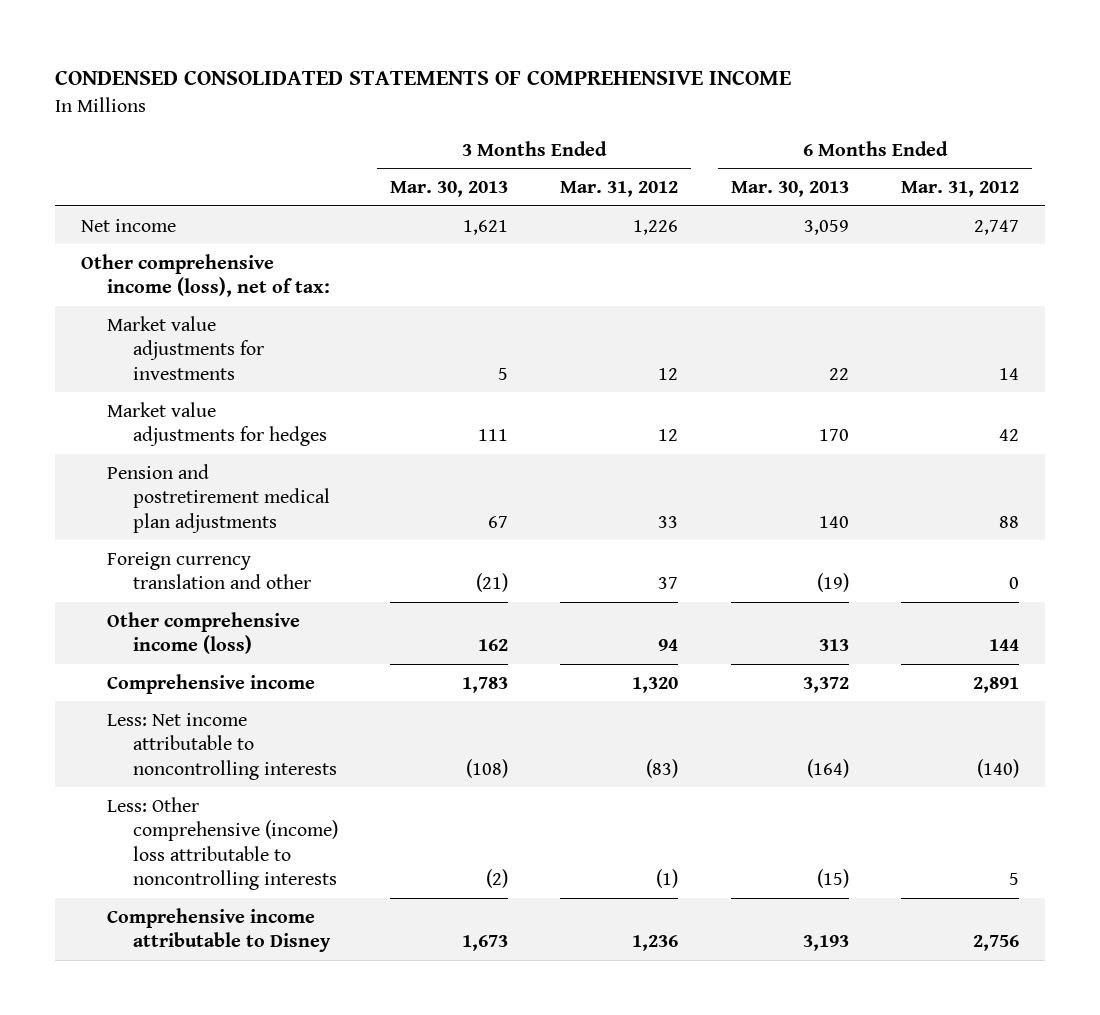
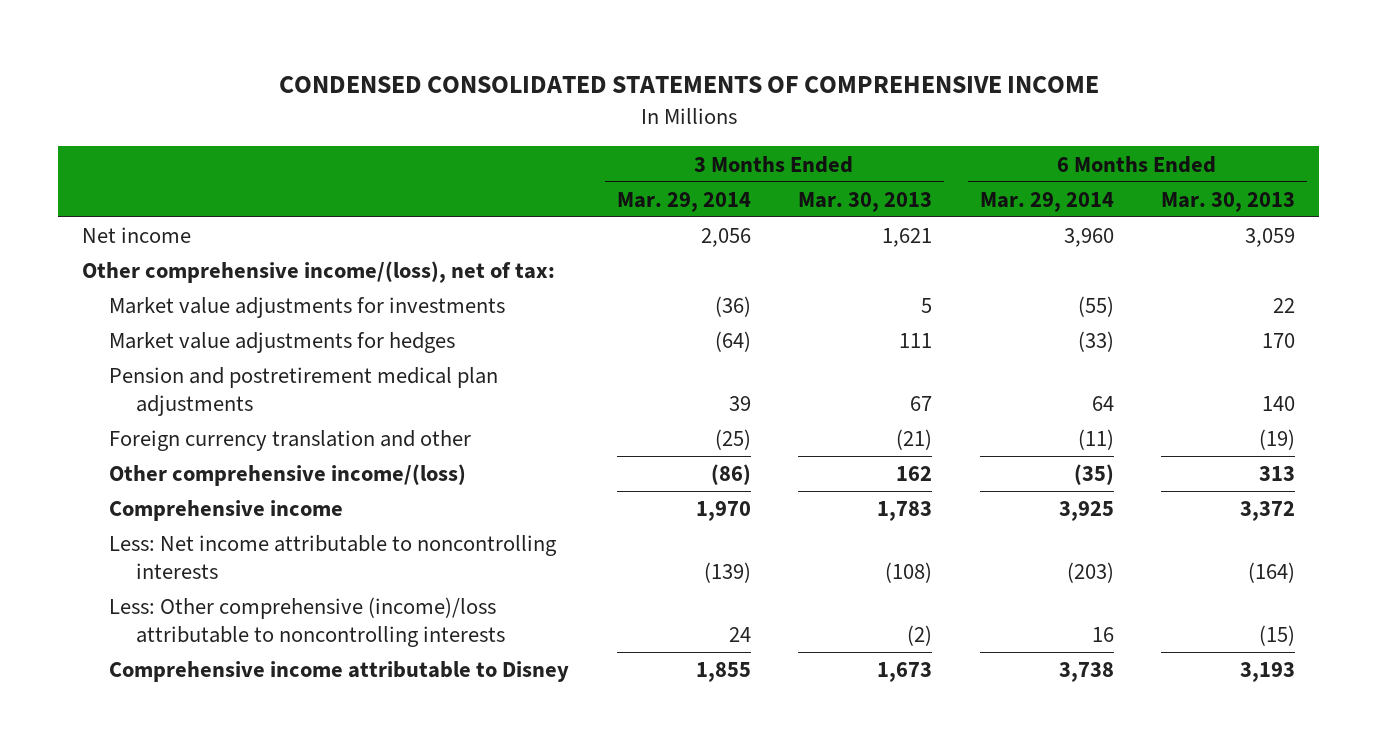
[560,181,679,198] Mar. 31, 2012 -> none
[901,181,1020,198] Mar. 31, 2012 -> none
none -> [616,191,751,212] Mar. 29, 2014
none -> [979,191,1114,212] Mar. 29, 2014
[81,253,330,298] Other comprehensive income (loss), net of tax: -> [82,261,556,284] Other comprehensive income/(loss), net of tax:
[106,611,300,655] Other comprehensive income (loss) -> [109,464,467,487] Other comprehensive income/(loss)
[106,796,338,890] Less: Other comprehensive (income) loss attributable to noncontrolling interests -> [109,597,506,647] Less: Other comprehensive (income)/loss attributable to noncontrolling interests

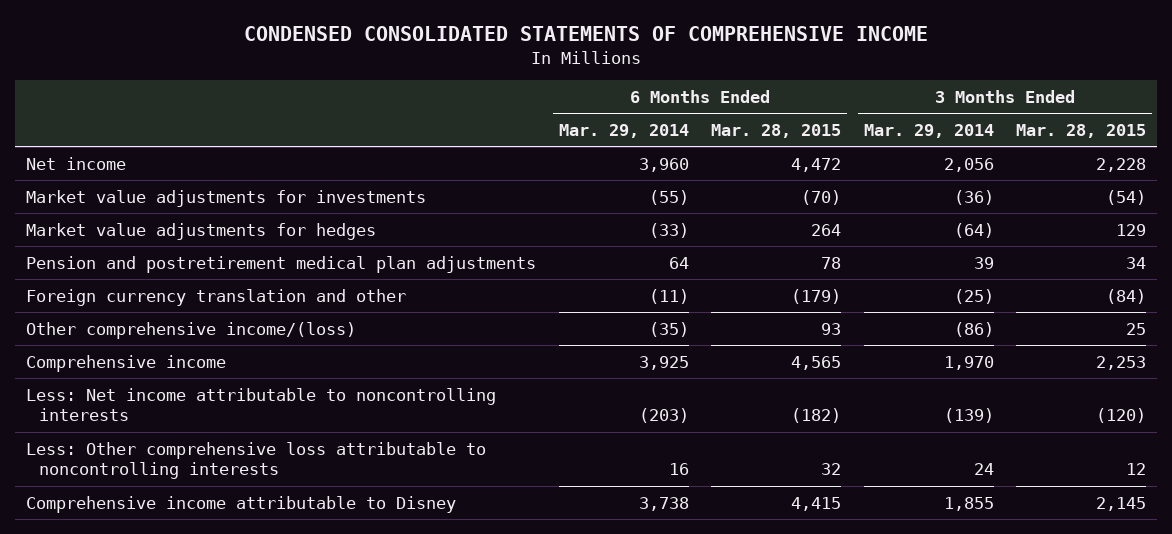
[798,191,933,212] Mar. 30, 2013 -> none
[1161,191,1296,212] Mar. 30, 2013 -> none
none -> [711,123,842,138] Mar. 28, 2015
none -> [1016,123,1147,138] Mar. 28, 2015
[82,261,556,284] Other comprehensive income/(loss), net of tax: -> none
[109,597,506,647] Less: Other comprehensive (income)/loss attributable to noncontrolling interests -> [26,441,487,480] Less: Other comprehensive loss attributable to noncontrolling interests

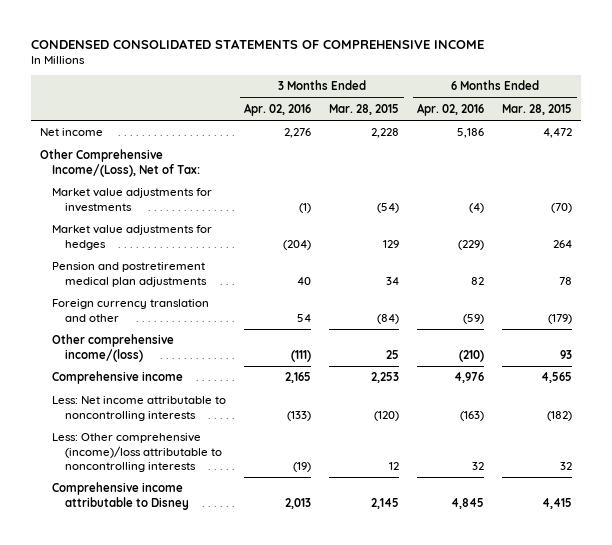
[558,123,689,138] Mar. 29, 2014 -> none
[863,123,994,138] Mar. 29, 2014 -> none
none -> [244,102,312,116] Apr. 02, 2016
none -> [417,102,485,116] Apr. 02, 2016
none -> [40,149,201,177] Other Comprehensive Income/(Loss), Net of Tax:
[26,441,487,480] Less: Other comprehensive loss attributable to noncontrolling interests -> [52,433,222,472] Less: Other comprehensive (income)/loss attributable to noncontrolling interests

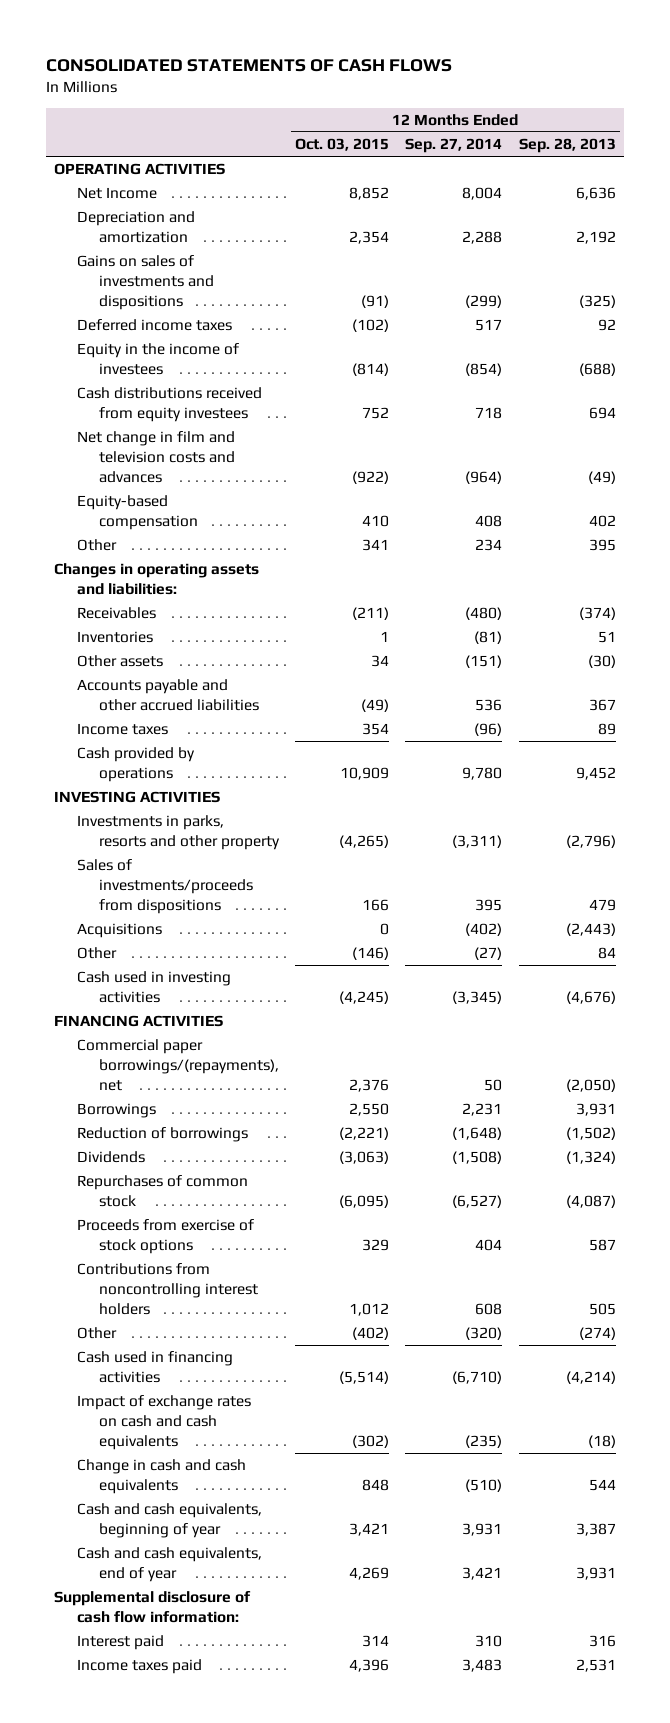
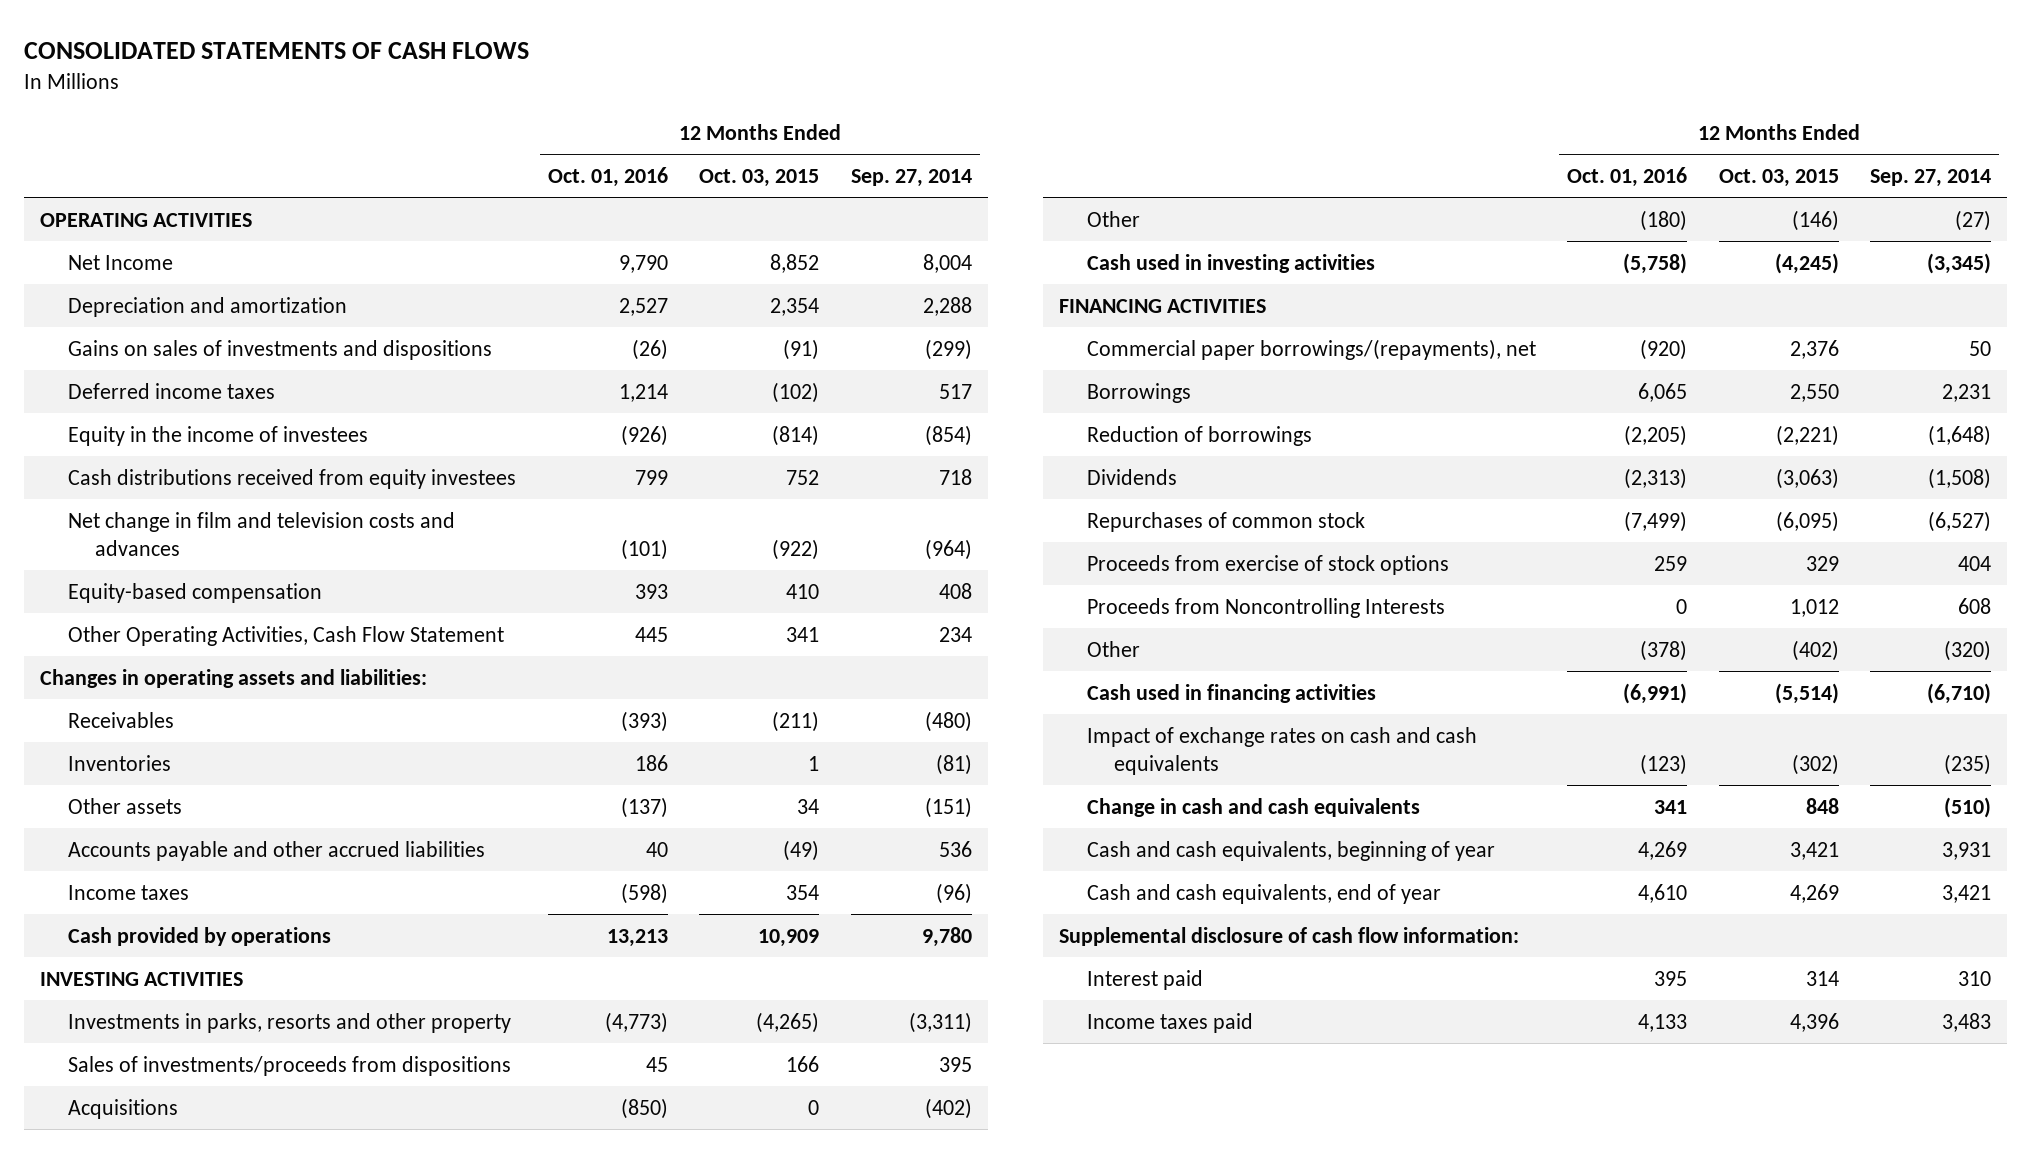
[518,138,616,154] Sep. 28, 2013 -> none
none -> [547,166,668,187] Oct. 01, 2016
[76,539,117,552] Other -> [67,625,504,646] Other Operating Activities, Cash Flow Statement
[76,1263,259,1316] Contributions from noncontrolling interest holders -> [1086,597,1445,618] Proceeds from Noncontrolling Interests

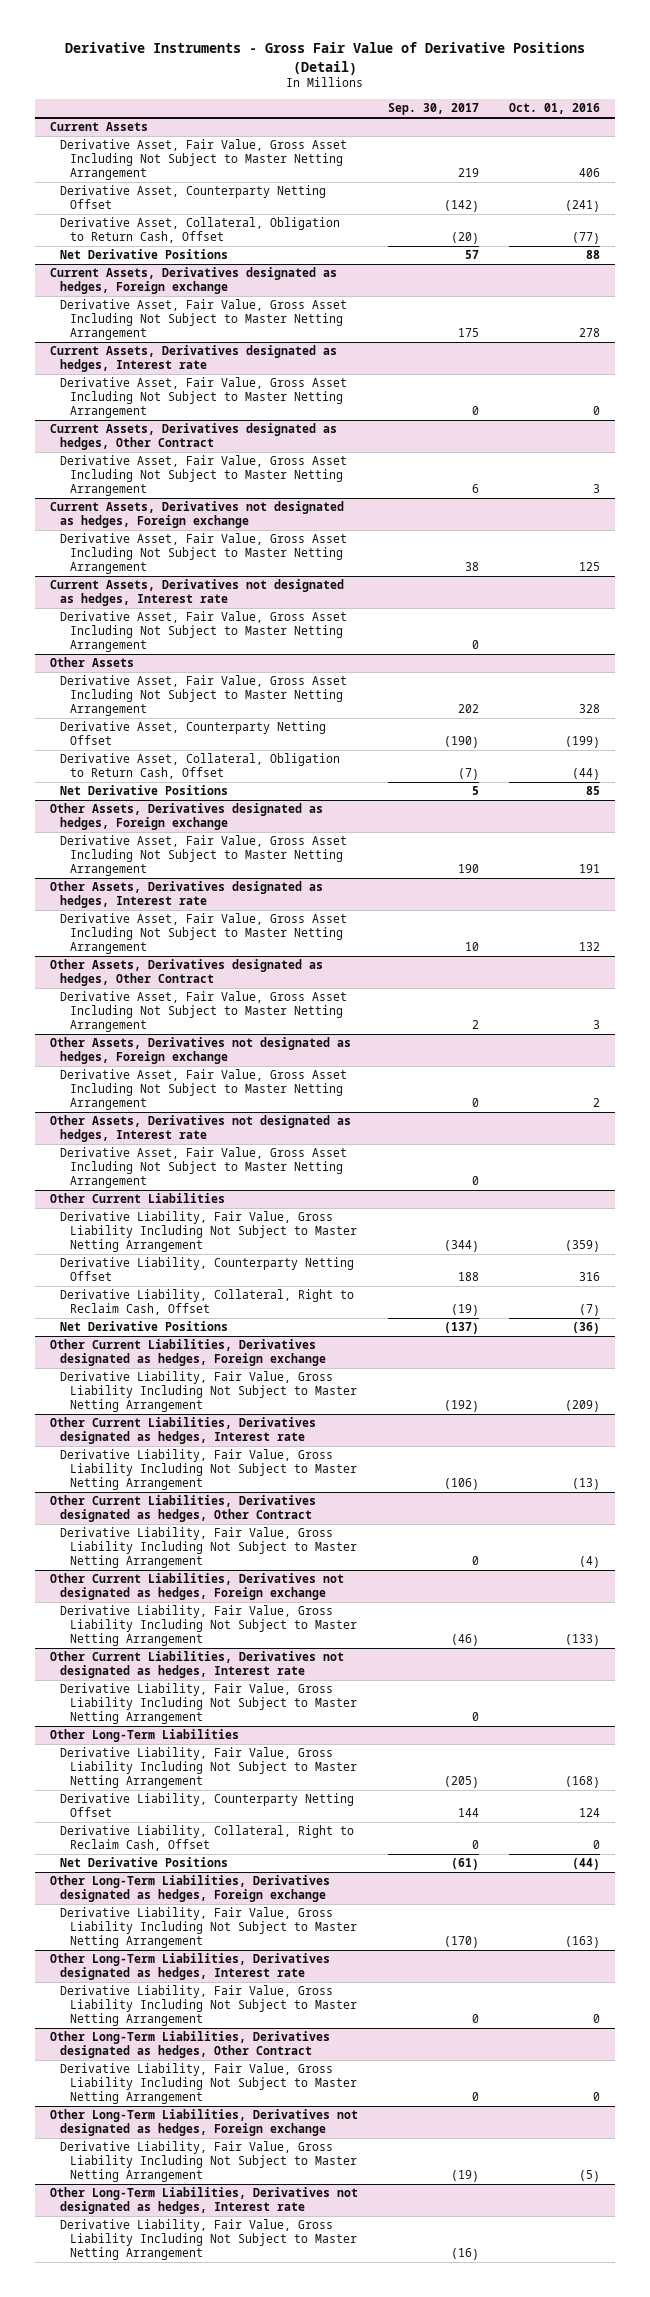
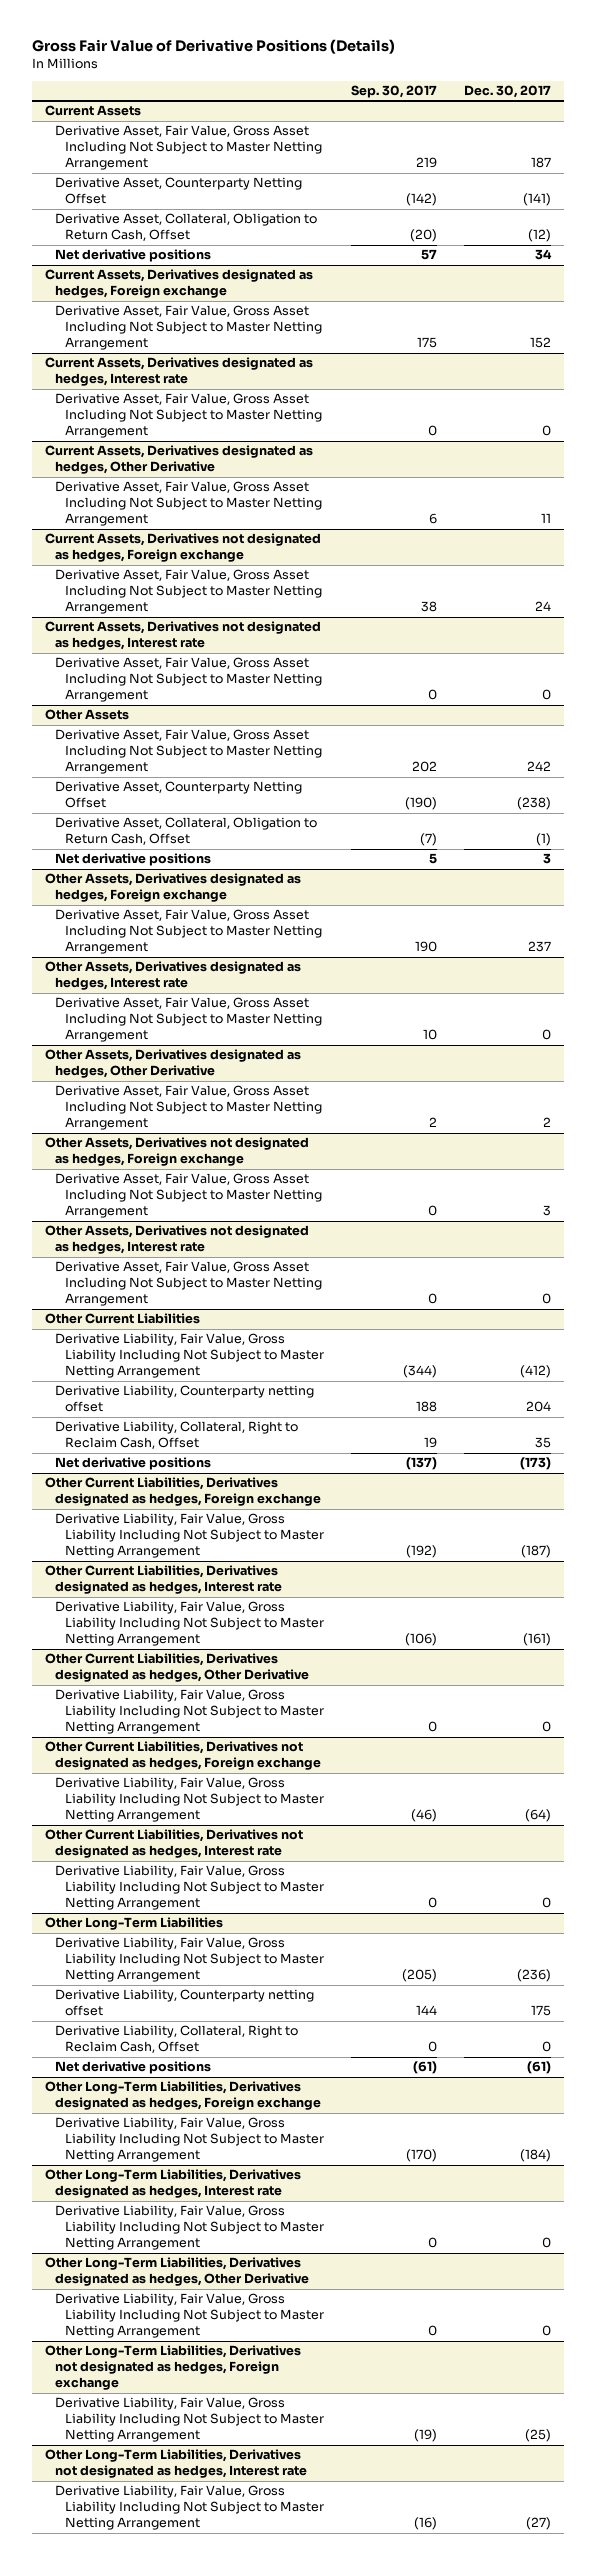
[65,42,586,75] Derivative Instruments - Gross Fair Value of Derivative Positions (Detail) -> [31,39,395,55] Gross Fair Value of Derivative Positions (Details)
[509,103,601,115] Oct. 01, 2016 -> none
none -> [463,84,551,98] Dec. 30, 2017
[60,249,229,260] Net Derivative Positions -> [55,249,212,263] Net derivative positions
[50,423,338,451] Current Assets, Derivatives designated as hedges, Other Contract -> [45,445,314,475] Current Assets, Derivatives designated as hedges, Other Derivative
[60,785,229,796] Net Derivative Positions -> [55,853,212,867] Net derivative positions
[50,959,324,987] Other Assets, Derivatives designated as hedges, Other Contract -> [45,1049,302,1079] Other Assets, Derivatives designated as hedges, Other Derivative
[60,1257,355,1282] Derivative Liability, Counterparty Netting Offset -> [55,1385,315,1413] Derivative Liability, Counterparty netting offset
[451,1304,480,1317] (19) -> [423,1437,437,1449] 19
[60,1321,229,1332] Net Derivative Positions -> [55,1457,212,1471] Net derivative positions
[50,1495,317,1523] Other Current Liabilities, Derivatives designated as hedges, Other Contract -> [45,1653,310,1683] Other Current Liabilities, Derivatives designated as hedges, Other Derivative
[60,1793,355,1818] Derivative Liability, Counterparty Netting Offset -> [55,1989,315,2017] Derivative Liability, Counterparty netting offset
[60,1857,229,1868] Net Derivative Positions -> [55,2061,212,2075] Net derivative positions
[50,2031,331,2059] Other Long-Term Liabilities, Derivatives designated as hedges, Other Contract -> [45,2257,310,2287] Other Long-Term Liabilities, Derivatives designated as hedges, Other Derivative

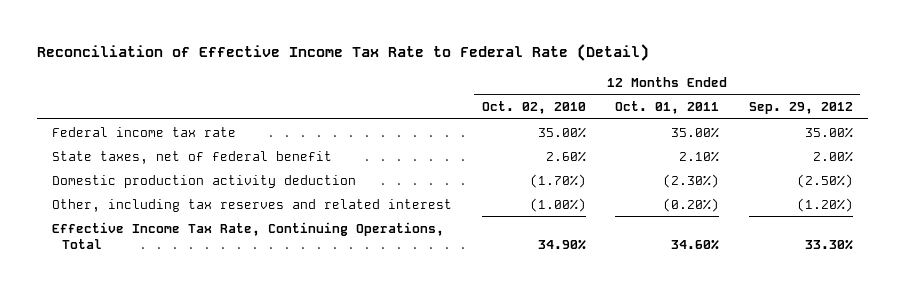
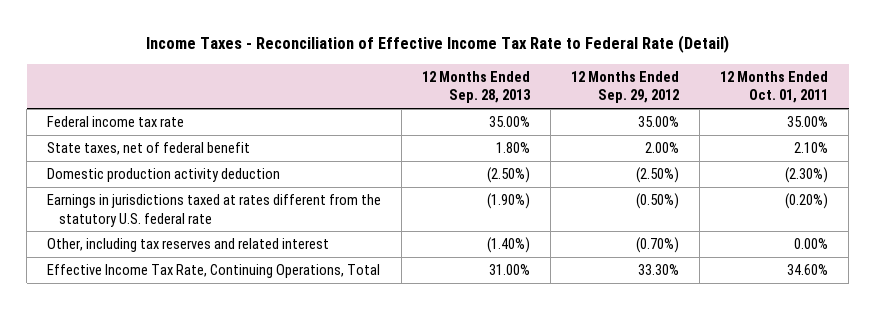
[37,44,650,62] Reconciliation of Effective Income Tax Rate to Federal Rate (Detail) -> [145,35,729,54] Income Taxes - Reconciliation of Effective Income Tax Rate to Federal Rate (Detail)
[481,101,586,115] Oct. 02, 2010 -> none
none -> [422,70,532,104] 12 Months Ended Sep. 28, 2013
none -> [47,194,382,227] Earnings in jurisdictions taxed at rates different from the statutory U.S. federal rate
[663,197,720,212] (0.20%) -> [794,238,829,250] 0.00%
[796,197,853,212] (1.20%) -> [636,237,680,254] (0.70%)

